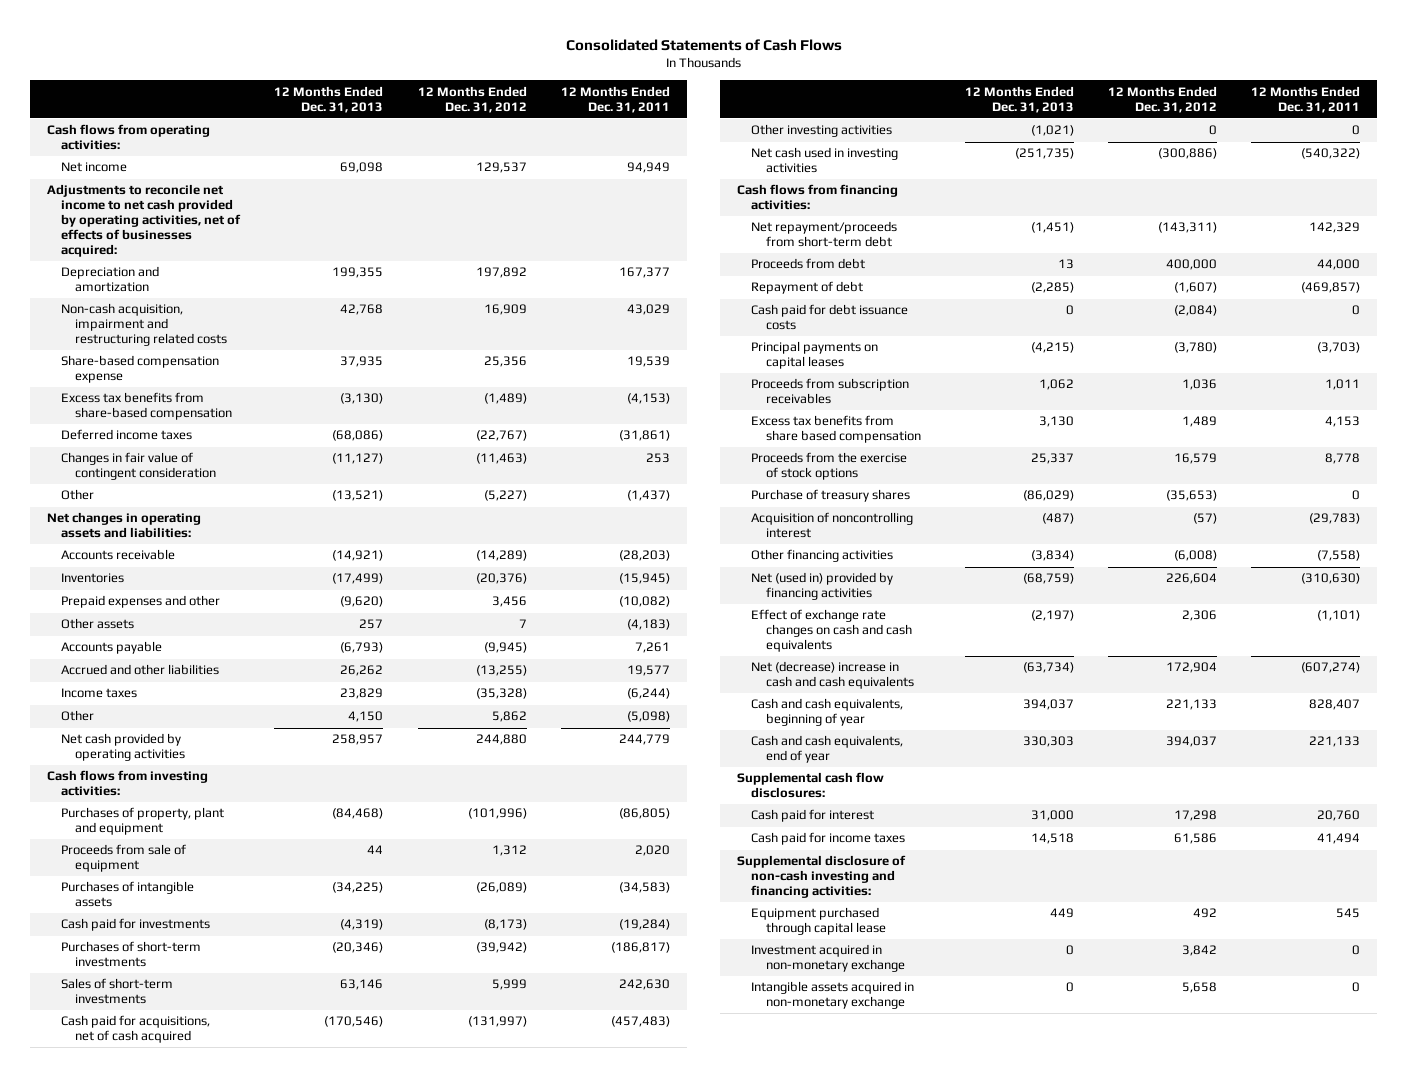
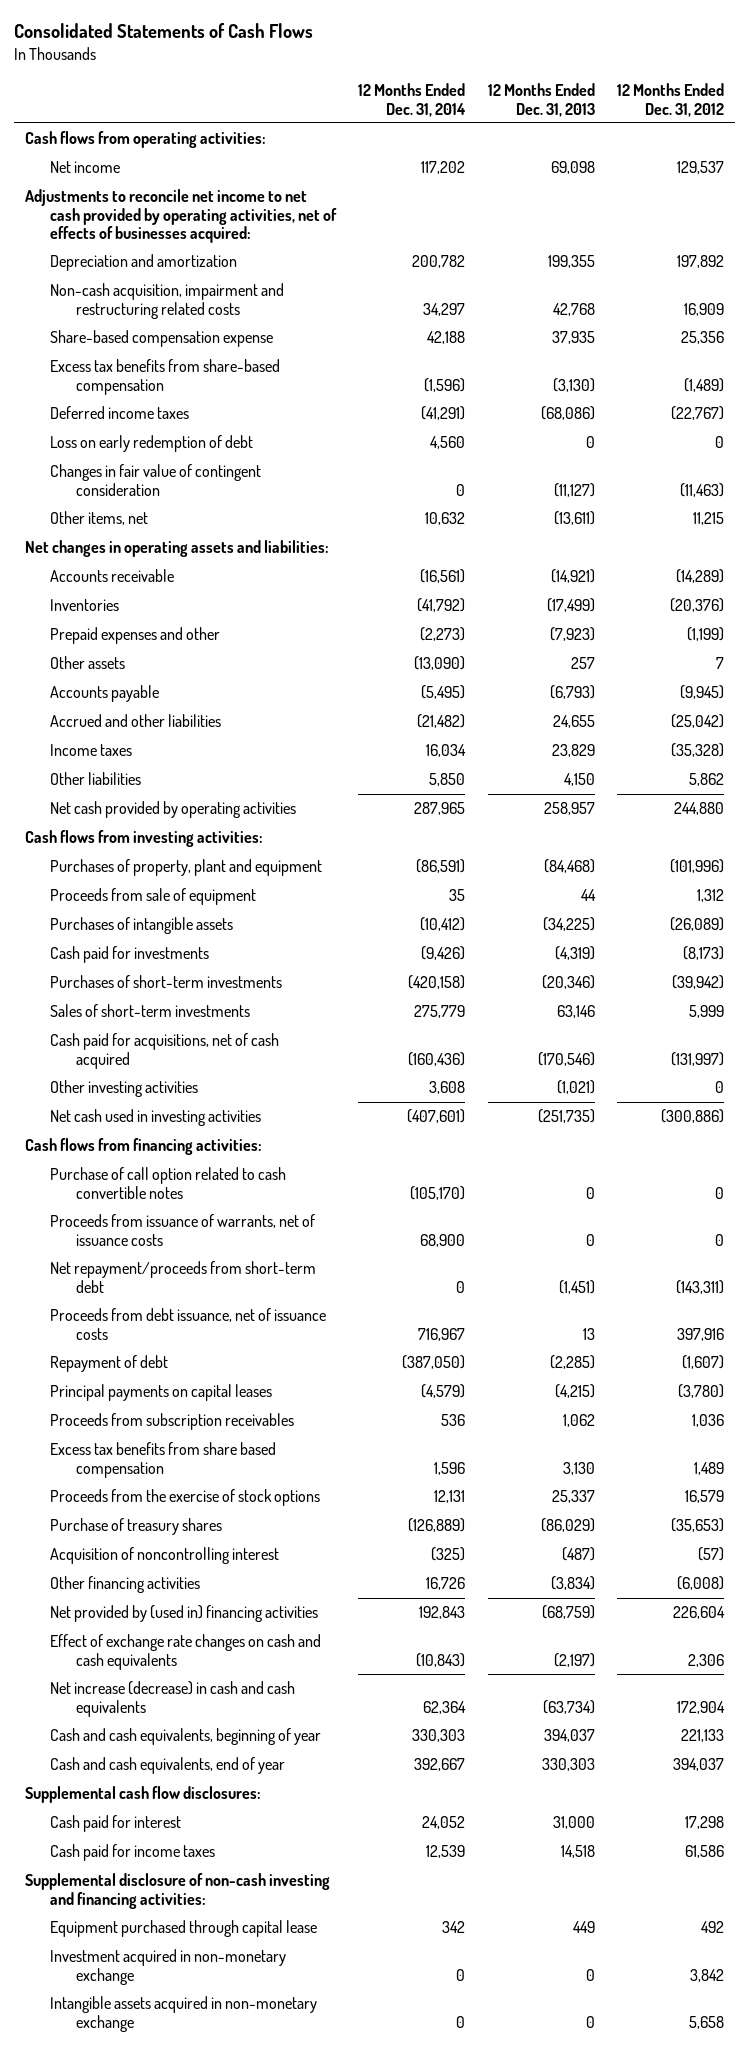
[561,85,671,113] 12 Months Ended Dec. 31, 2011 -> none
none -> [358,83,467,117] 12 Months Ended Dec. 31, 2014
none -> [50,435,254,453] Loss on early redemption of debt
[61,489,95,501] Other -> [50,511,149,526] Other items, net
[332,490,384,502] (13,521) -> [553,511,595,526] (13,611)
[483,490,527,502] (5,227) -> [693,512,725,526] 11,215
[340,596,384,608] (9,620) -> [549,627,595,642] (7,923)
[491,596,527,608] 3,456 -> [687,627,725,642] (1,199)
[340,665,384,677] 26,262 -> [552,715,595,729] 24,655
[475,665,527,677] (13,255) -> [671,714,725,729] (25,042)
[61,710,95,722] Other -> [50,772,142,786] Other liabilities
none -> [50,1167,287,1199] Purchase of call option related to cash convertible notes
none -> [50,1214,316,1246] Proceeds from issuance of warrants, net of issuance costs
[751,258,866,270] Proceeds from debt -> [50,1308,327,1340] Proceeds from debt issuance, net of issuance costs
[1165,259,1217,271] 400,000 -> [677,1327,725,1341] 397,916
[751,304,909,331] Cash paid for debt issuance costs -> none
[751,572,894,601] Net (used in) provided by financing activities -> [50,1605,319,1623] Net provided by (used in) financing activities
[751,661,914,690] Net (decrease) increase in cash and cash equivalents -> [50,1681,296,1717] Net increase (decrease) in cash and cash equivalents

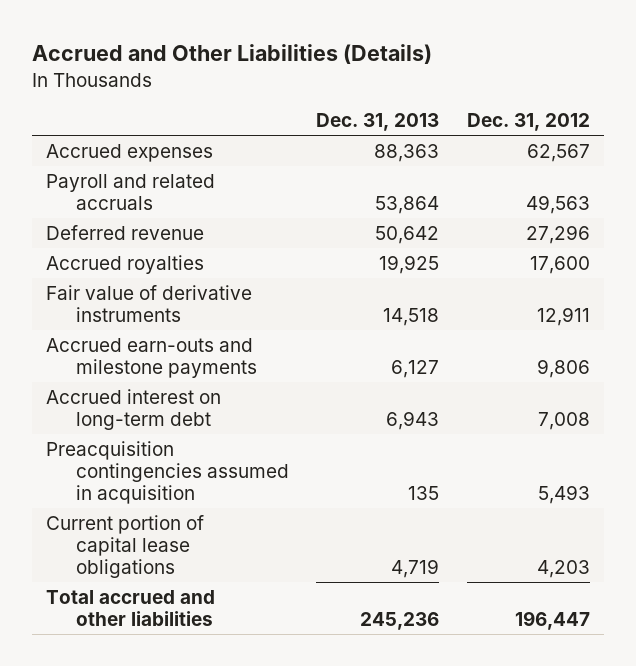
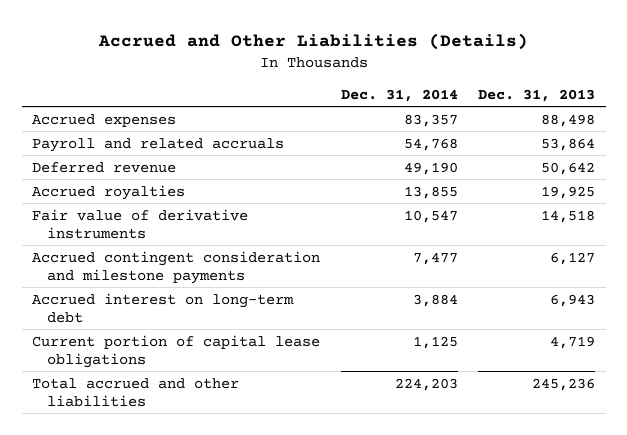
[466,113,590,132] Dec. 31, 2012 -> none
none -> [340,88,458,102] Dec. 31, 2014
[374,143,440,162] 88,363 -> [541,113,596,127] 88,498
[46,337,257,379] Accrued earn-outs and milestone payments -> [31,250,320,284] Accrued contingent consideration and milestone payments
[46,440,289,505] Preacquisition contingencies assumed in acquisition -> none

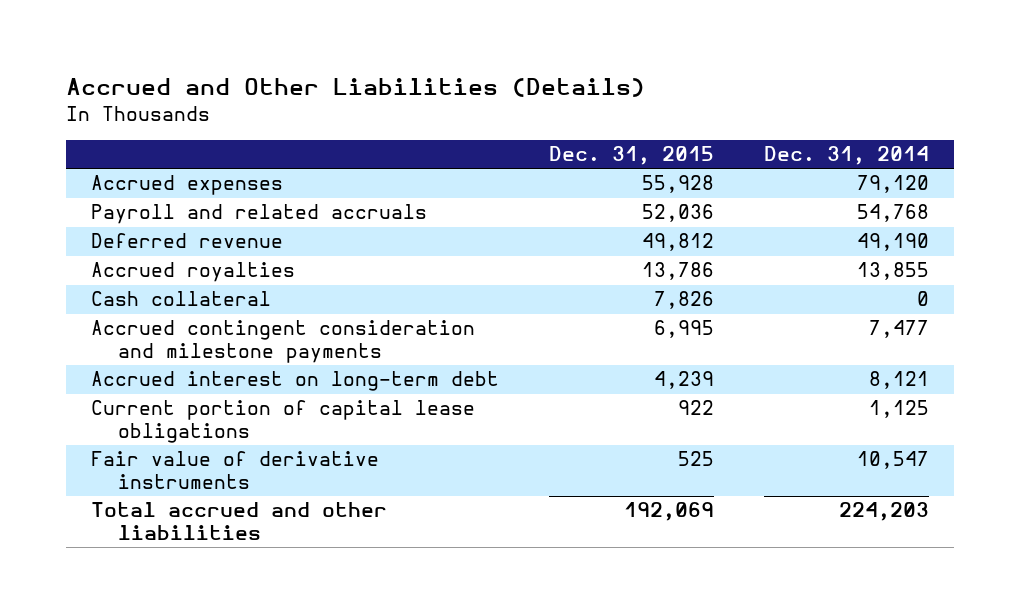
[478,88,596,102] Dec. 31, 2013 -> none
none -> [548,146,714,166] Dec. 31, 2015
[403,113,458,127] 83,357 -> [856,175,929,194] 79,120
none -> [90,291,271,307] Cash collateral
[412,293,458,307] 3,884 -> [868,371,929,390] 8,121
[31,208,248,239] Fair value of derivative instruments -> [90,451,379,489] Fair value of derivative instruments

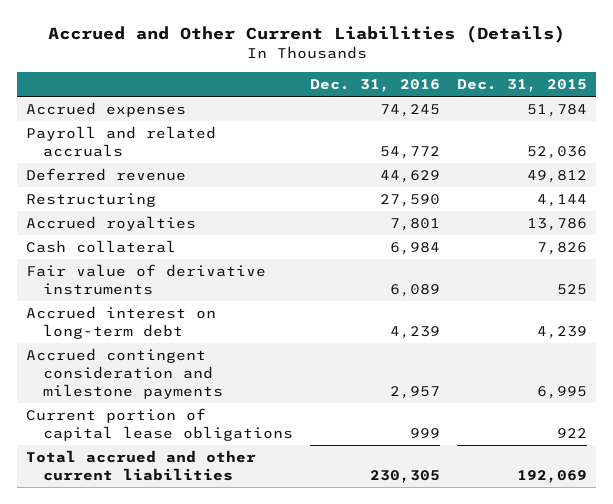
[65,78,645,98] Accrued and Other Liabilities (Details) -> [47,24,565,43] Accrued and Other Current Liabilities (Details)
[763,146,929,166] Dec. 31, 2014 -> none
none -> [310,78,441,92] Dec. 31, 2016
[641,175,714,194] 55,928 -> [527,104,588,118] 51,784
none -> [25,193,156,208] Restructuring
[90,451,379,489] Fair value of derivative instruments -> [25,264,266,295] Fair value of derivative instruments
[90,320,475,363] Accrued contingent consideration and milestone payments -> [25,348,223,399] Accrued contingent consideration and milestone payments
[90,502,387,540] Total accrued and other liabilities -> [25,450,256,481] Total accrued and other current liabilities

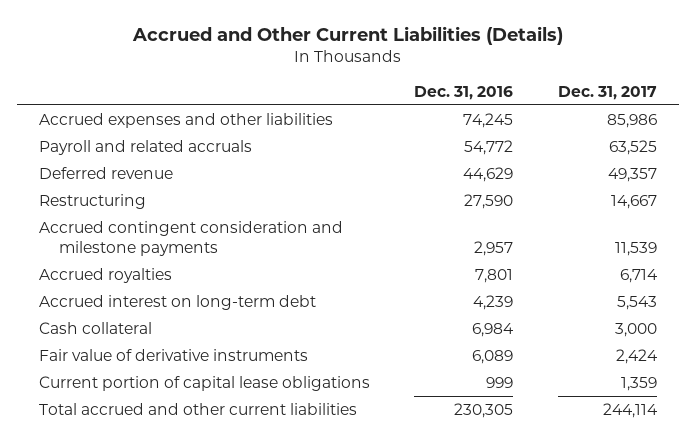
[457,78,588,92] Dec. 31, 2015 -> none
none -> [557,85,657,100] Dec. 31, 2017
[25,102,186,118] Accrued expenses -> [38,112,333,128] Accrued expenses and other liabilities
[25,348,223,399] Accrued contingent consideration and milestone payments -> [38,220,343,256] Accrued contingent consideration and milestone payments
[25,306,216,339] Accrued interest on long-term debt -> [38,294,316,310] Accrued interest on long-term debt

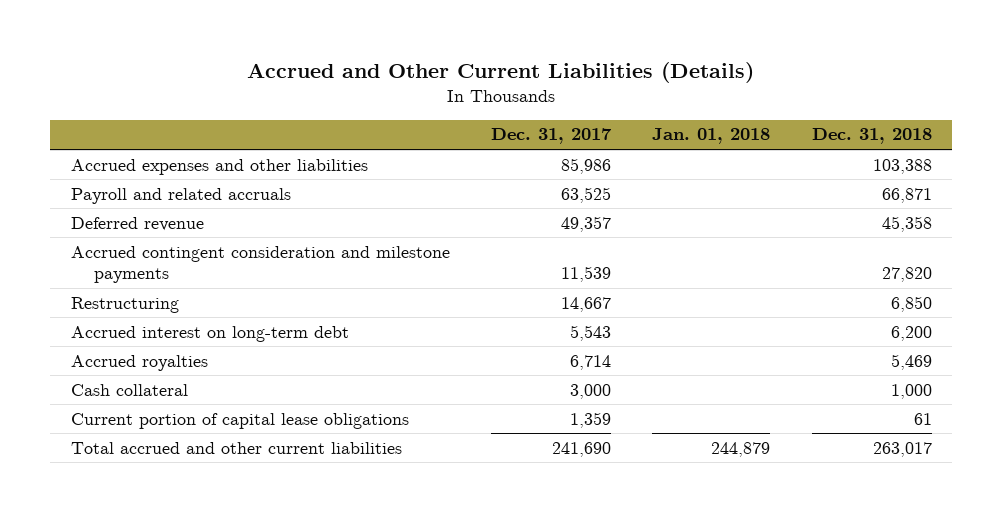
[414,85,514,100] Dec. 31, 2016 -> none
none -> [652,128,771,145] Jan. 01, 2018
none -> [811,128,932,145] Dec. 31, 2018
[38,193,146,209] Restructuring -> [70,296,179,313] Restructuring
[38,267,172,283] Accrued royalties -> [70,354,208,371] Accrued royalties
[38,348,308,361] Fair value of derivative instruments -> none
[602,402,658,418] 244,114 -> [551,441,611,457] 241,690

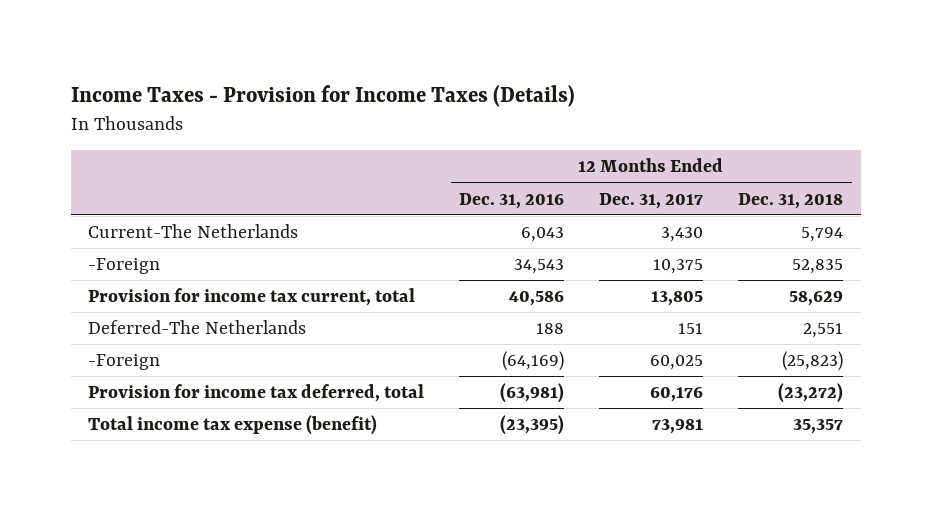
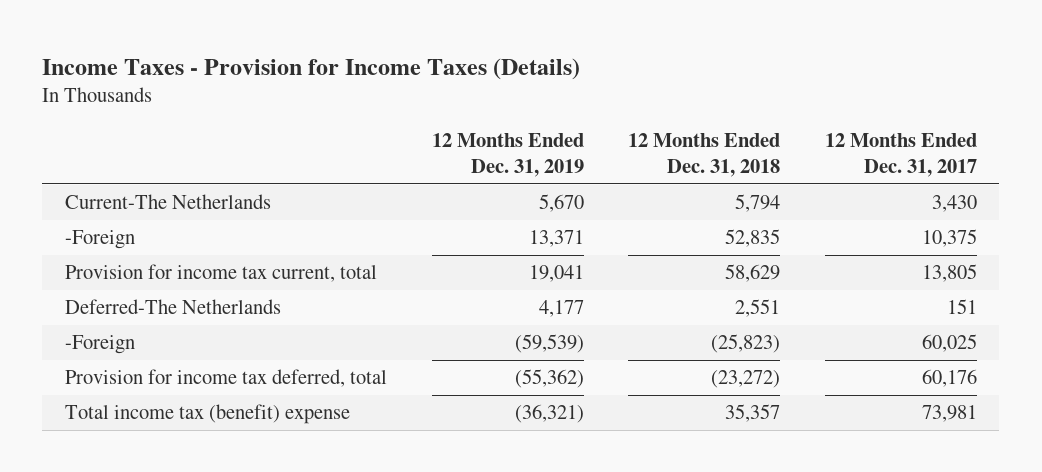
[459,192,565,209] Dec. 31, 2016 -> none
none -> [431,133,584,178] 12 Months Ended Dec. 31, 2019
[88,414,378,435] Total income tax expense (benefit) -> [64,404,350,425] Total income tax (benefit) expense

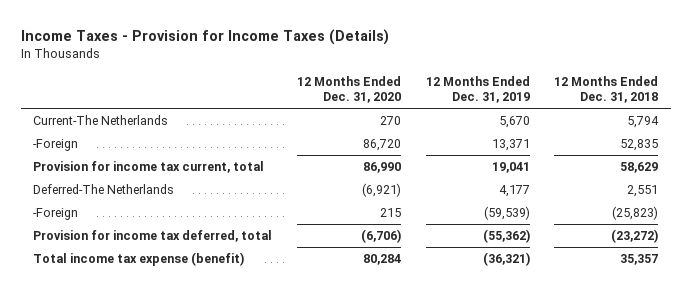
[825,133,978,178] 12 Months Ended Dec. 31, 2017 -> none
none -> [296,76,401,104] 12 Months Ended Dec. 31, 2020
[64,404,350,425] Total income tax (benefit) expense -> [33,251,245,266] Total income tax expense (benefit)

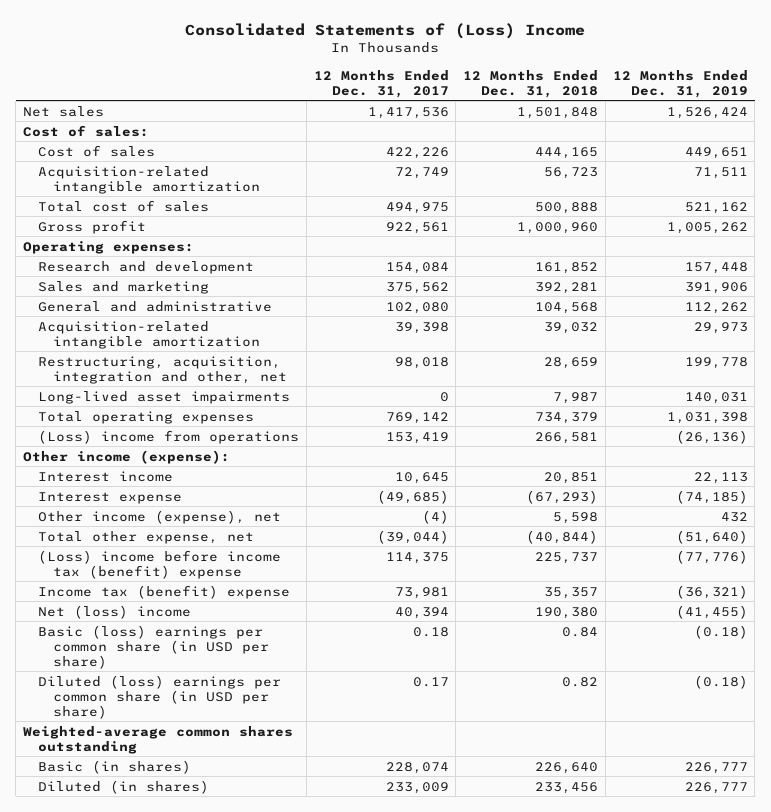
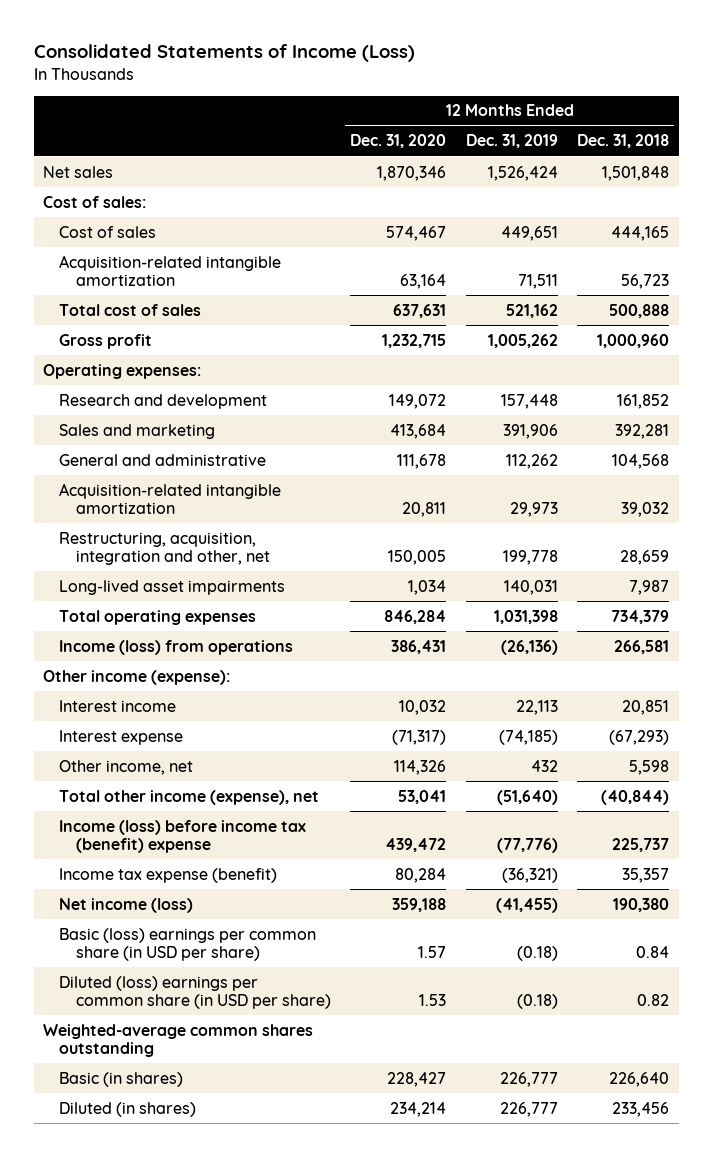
[185,23,586,40] Consolidated Statements of (Loss) Income -> [33,44,415,63] Consolidated Statements of Income (Loss)
[313,69,449,98] 12 Months Ended Dec. 31, 2017 -> none
none -> [350,134,447,149] Dec. 31, 2020
[38,429,300,444] (Loss) income from operations -> [59,639,294,655] Income (loss) from operations
[38,509,282,524] Other income (expense), net -> [59,759,194,775] Other income, net
[38,530,255,544] Total other expense, net -> [59,789,320,805] Total other income (expense), net
[38,549,282,579] (Loss) income before income tax (benefit) expense -> [59,819,307,854] Income (loss) before income tax (benefit) expense
[38,584,291,599] Income tax (benefit) expense -> [59,867,278,883] Income tax expense (benefit)
[38,604,192,619] Net (loss) income -> [59,897,194,913] Net income (loss)

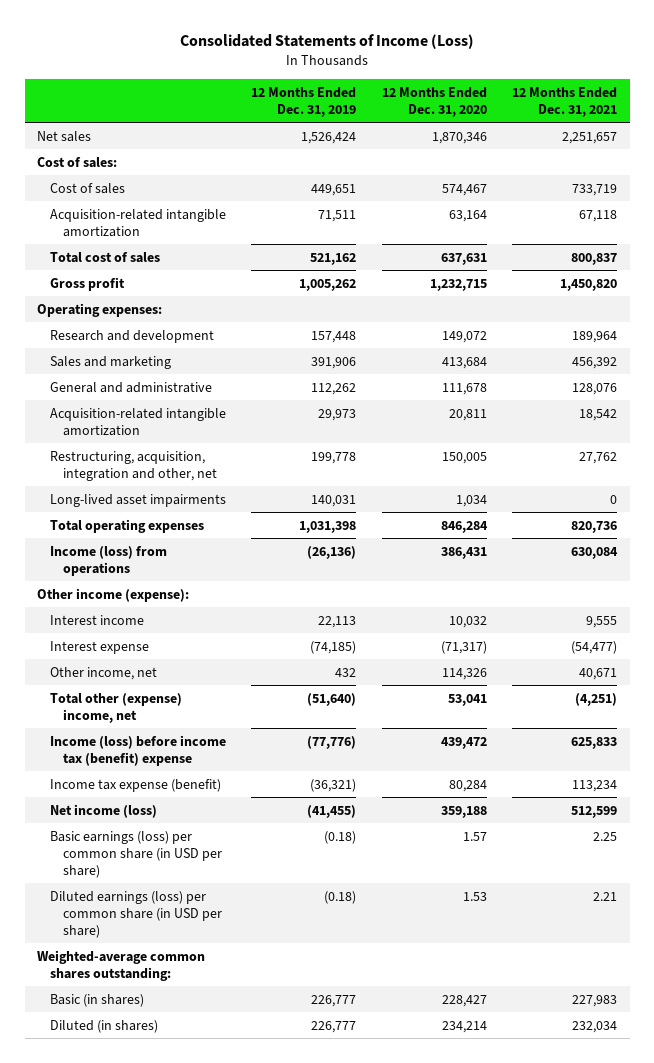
[577,134,670,149] Dec. 31, 2018 -> none
none -> [512,86,618,117] 12 Months Ended Dec. 31, 2021
[59,789,320,805] Total other income (expense), net -> [50,692,183,723] Total other (expense) income, net
[59,927,317,962] Basic (loss) earnings per common share (in USD per share) -> [50,830,223,878] Basic earnings (loss) per common share (in USD per share)
[59,975,331,1010] Diluted (loss) earnings per common share (in USD per share) -> [50,890,223,938] Diluted earnings (loss) per common share (in USD per share)
[43,1023,314,1058] Weighted-average common shares outstanding -> [37,949,206,981] Weighted-average common shares outstanding:

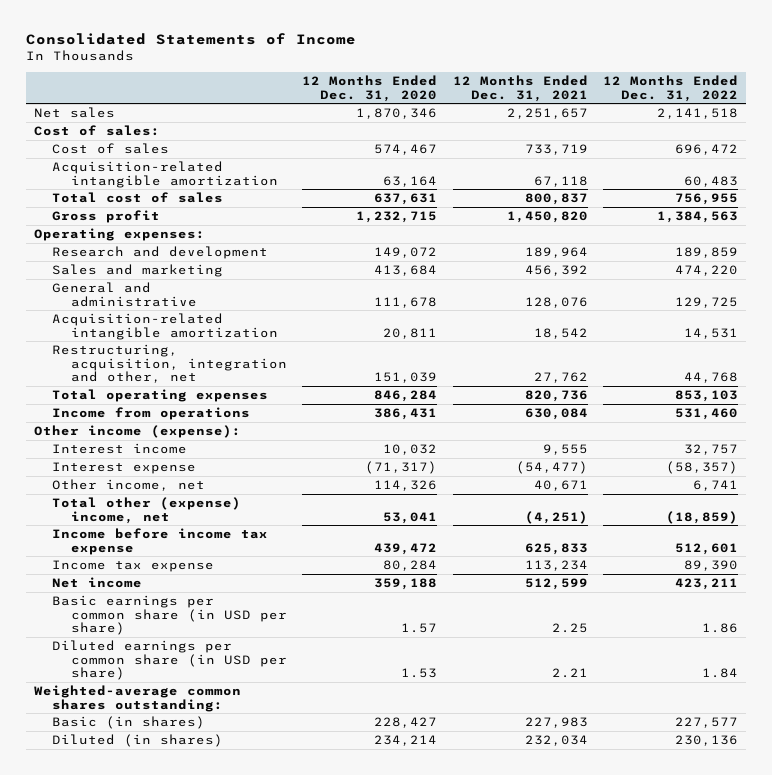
[180,34,475,50] Consolidated Statements of Income (Loss) -> [26,33,357,46] Consolidated Statements of Income
[251,86,357,117] 12 Months Ended Dec. 31, 2019 -> none
none -> [603,75,739,102] 12 Months Ended Dec. 31, 2022
[50,493,227,507] Long-lived asset impairments -> none
[441,451,487,464] 150,005 -> [374,372,438,384] 151,039
[50,545,168,576] Income (loss) from operations -> [52,406,251,420] Income from operations
[50,734,227,766] Income (loss) before income tax (benefit) expense -> [52,527,269,555] Income before income tax expense
[50,778,222,792] Income tax expense (benefit) -> [52,559,215,572] Income tax expense
[50,803,158,818] Net income (loss) -> [52,576,143,588] Net income
[50,830,223,878] Basic earnings (loss) per common share (in USD per share) -> [52,594,287,636] Basic earnings per common share (in USD per share)
[50,890,223,938] Diluted earnings (loss) per common share (in USD per share) -> [52,639,287,681] Diluted earnings per common share (in USD per share)

